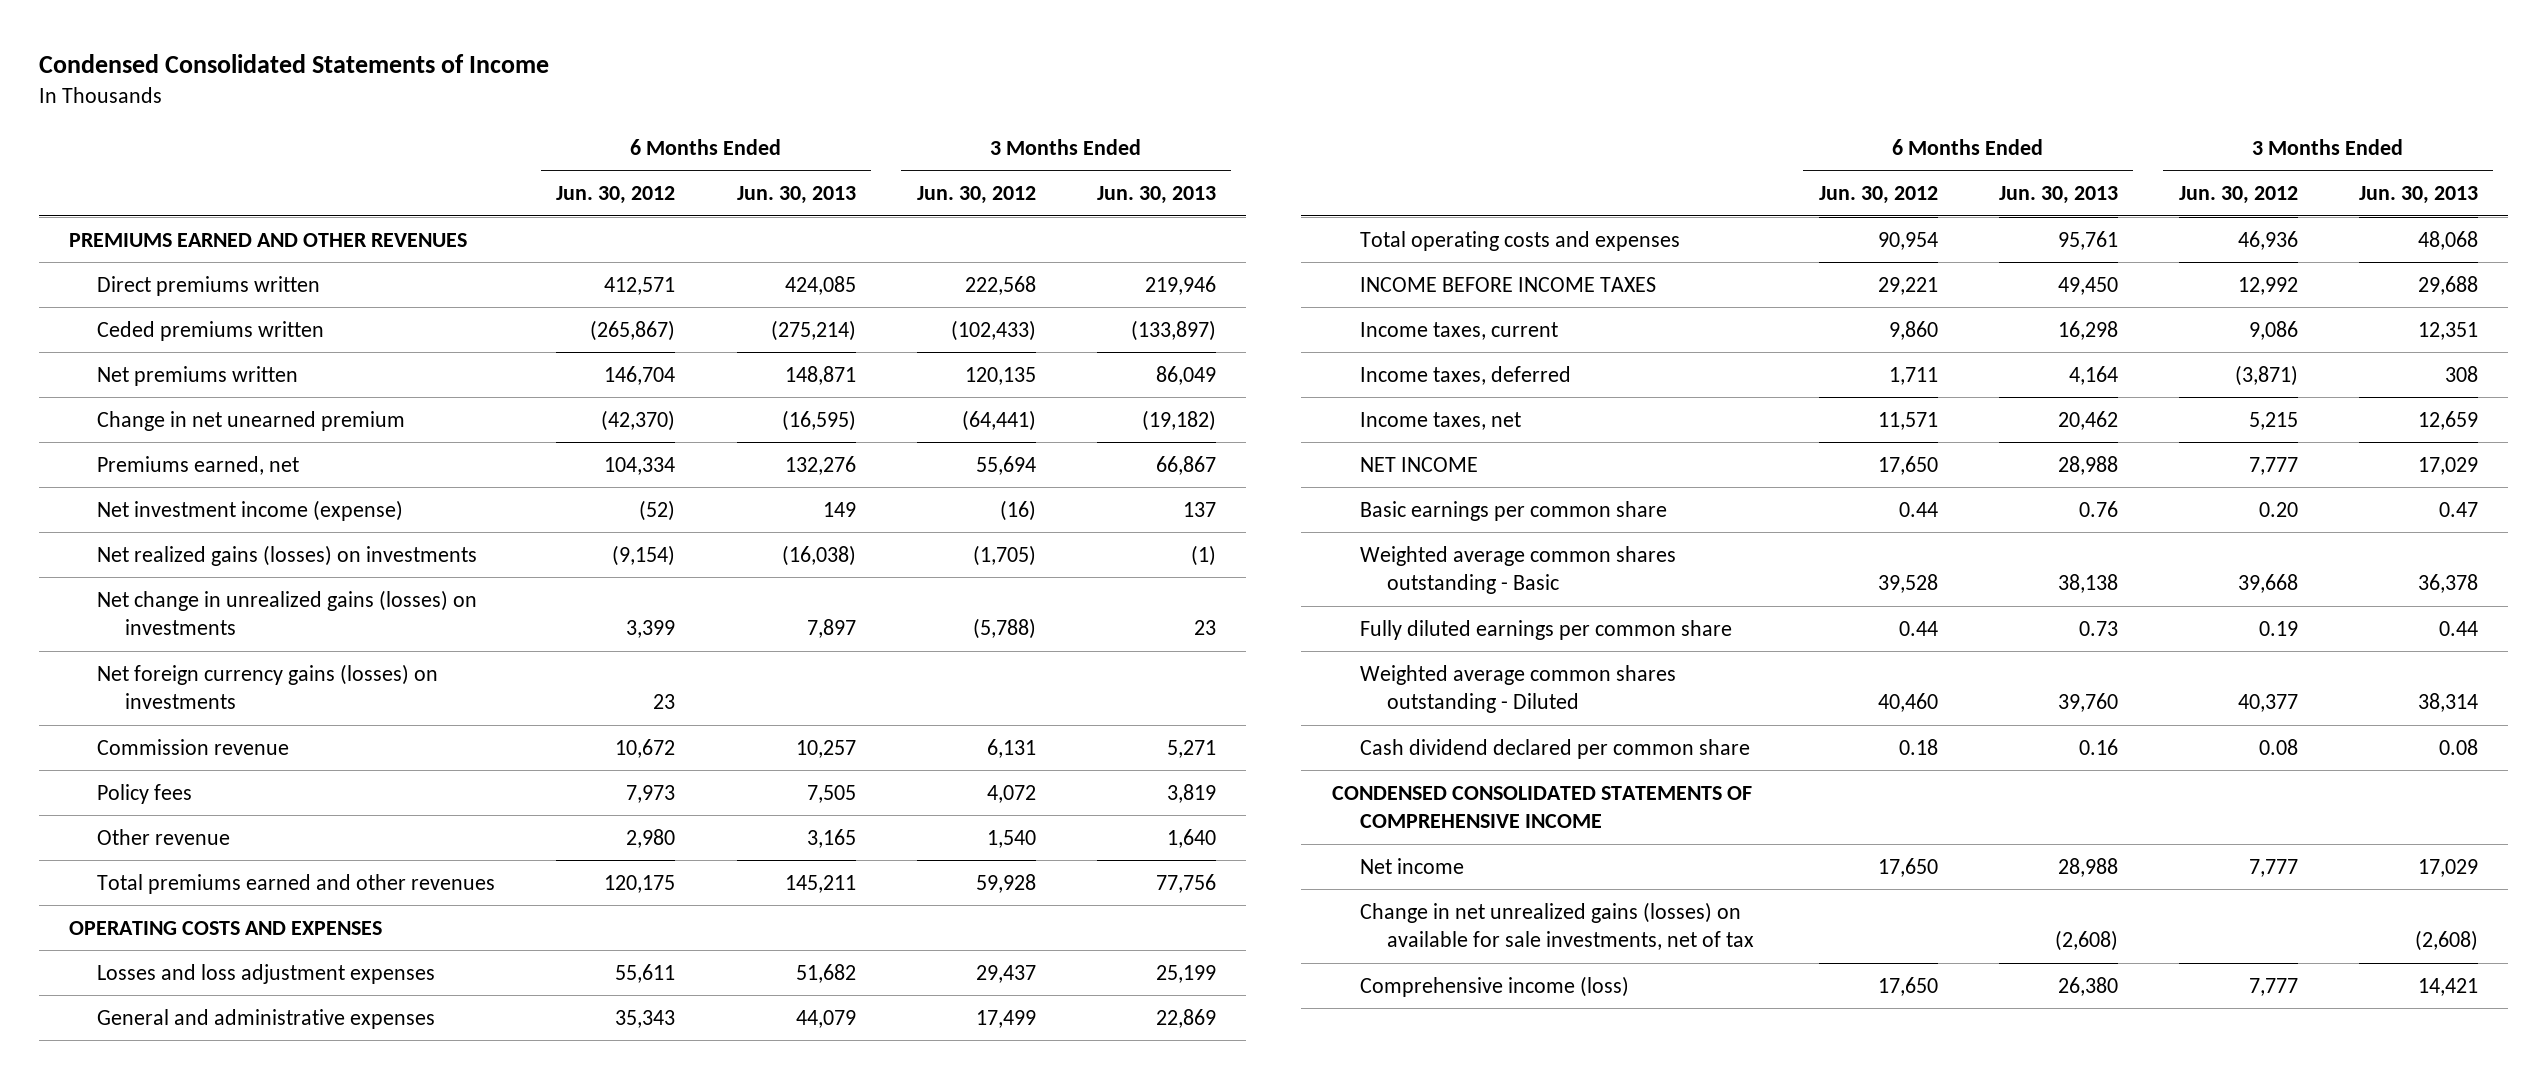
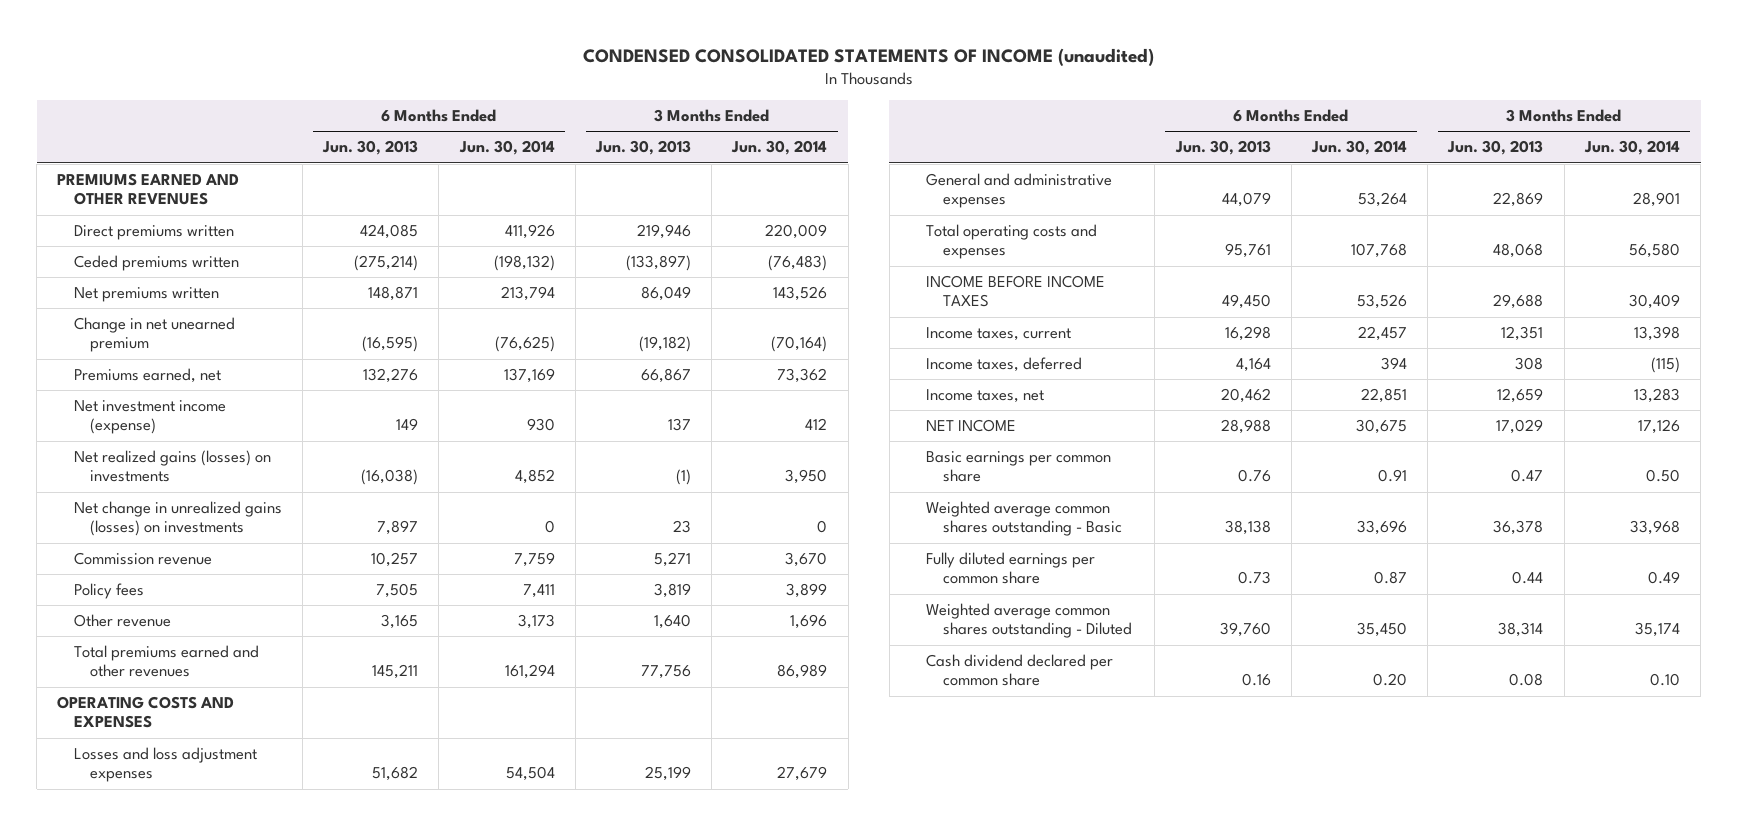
[38,54,549,74] Condensed Consolidated Statements of Income -> [582,47,1154,66] CONDENSED CONSOLIDATED STATEMENTS OF INCOME (unaudited)
[556,186,676,205] Jun. 30, 2012 -> none
[916,186,1036,205] Jun. 30, 2012 -> none
none -> [458,140,555,156] Jun. 30, 2014
none -> [731,140,828,156] Jun. 30, 2014
[97,663,439,710] Net foreign currency gains (losses) on investments -> none
[1331,785,1752,829] CONDENSED CONSOLIDATED STATEMENTS OF COMPREHENSIVE INCOME -> none
[1359,857,1464,874] Net income -> none
[1359,901,1755,951] Change in net unrealized gains (losses) on available for sale investments, net of tax -> none
[1359,975,1629,997] Comprehensive income (loss) -> none

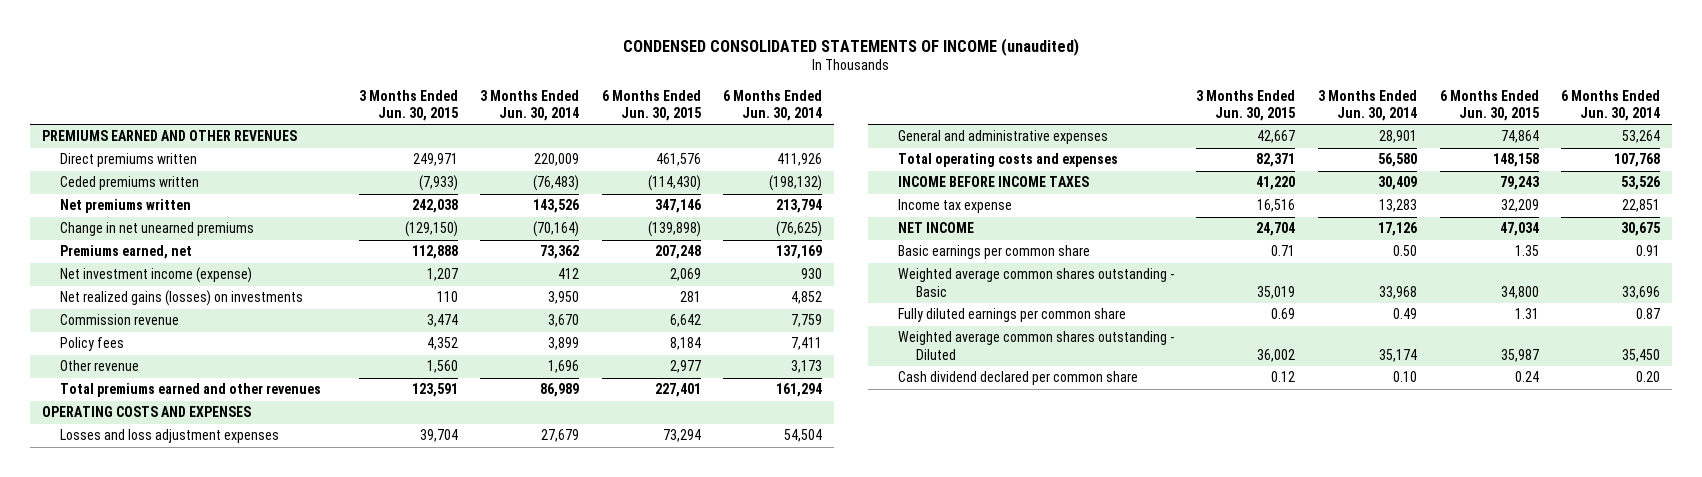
[322,140,419,156] Jun. 30, 2013 -> none
[594,140,691,156] Jun. 30, 2013 -> none
none -> [358,89,458,121] 3 Months Ended Jun. 30, 2015
none -> [601,89,701,121] 6 Months Ended Jun. 30, 2015
[73,316,235,353] Change in net unearned premium -> [59,222,254,237] Change in net unearned premiums
[73,500,282,537] Net change in unrealized gains (losses) on investments -> none
[926,326,1072,341] Income taxes, current -> none
[926,356,1083,372] Income taxes, deferred -> none
[926,388,1045,403] Income taxes, net -> [897,199,1012,214] Income tax expense

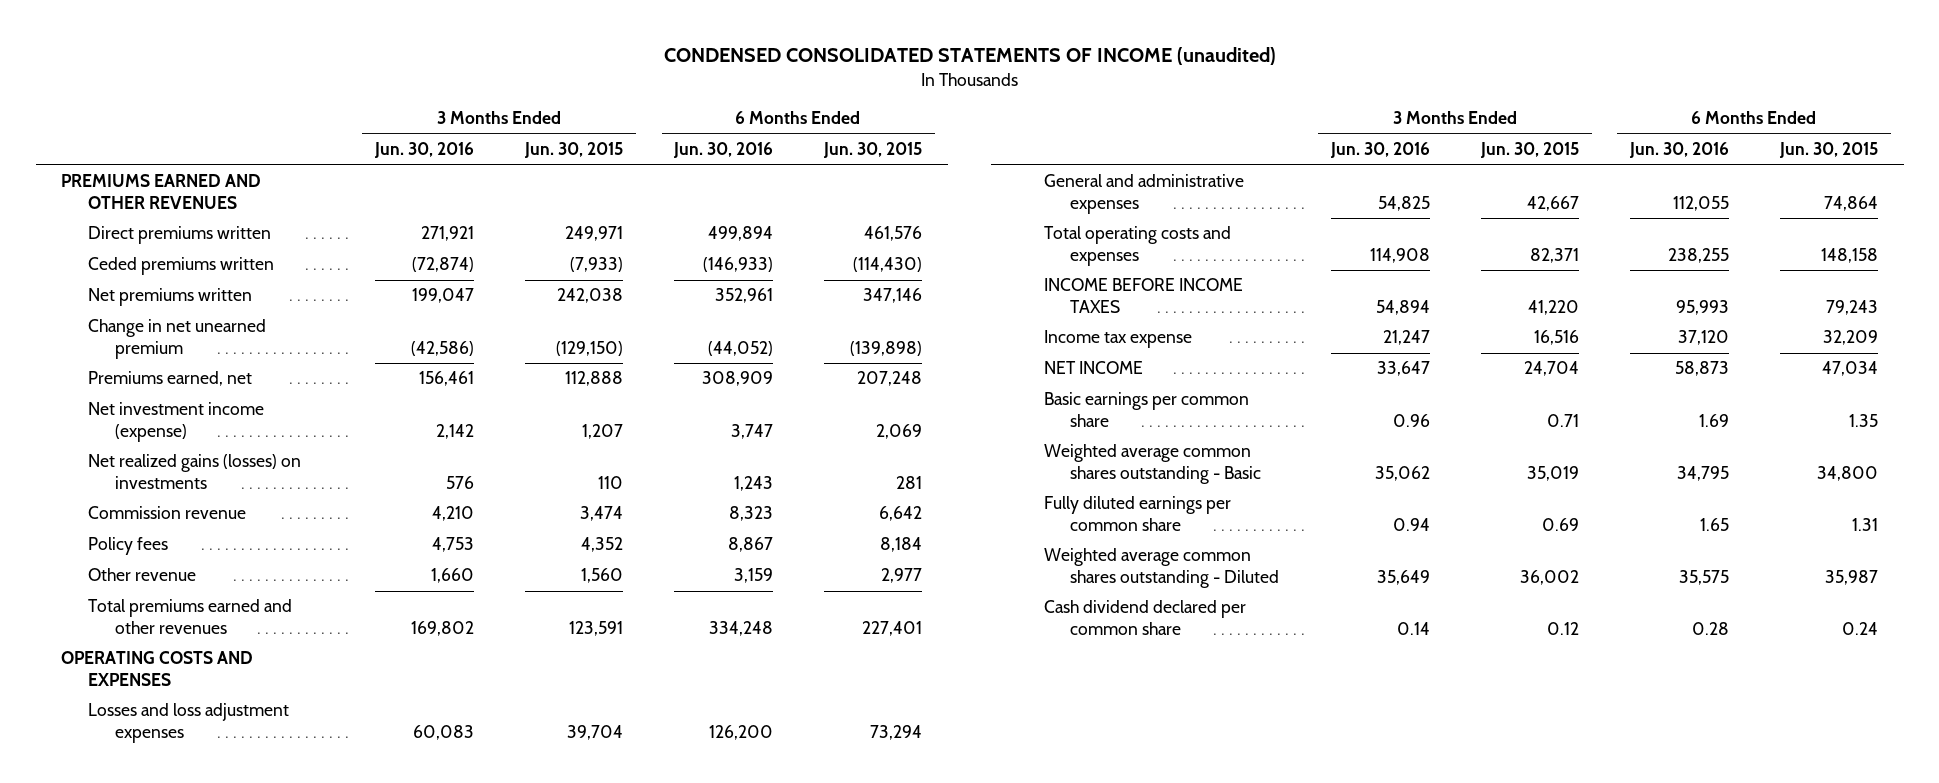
[480,89,580,121] 3 Months Ended Jun. 30, 2014 -> none
[723,89,823,121] 6 Months Ended Jun. 30, 2014 -> none
none -> [374,142,475,159] Jun. 30, 2016
none -> [673,142,774,159] Jun. 30, 2016
[59,222,254,237] Change in net unearned premiums -> [88,319,267,359] Change in net unearned premium

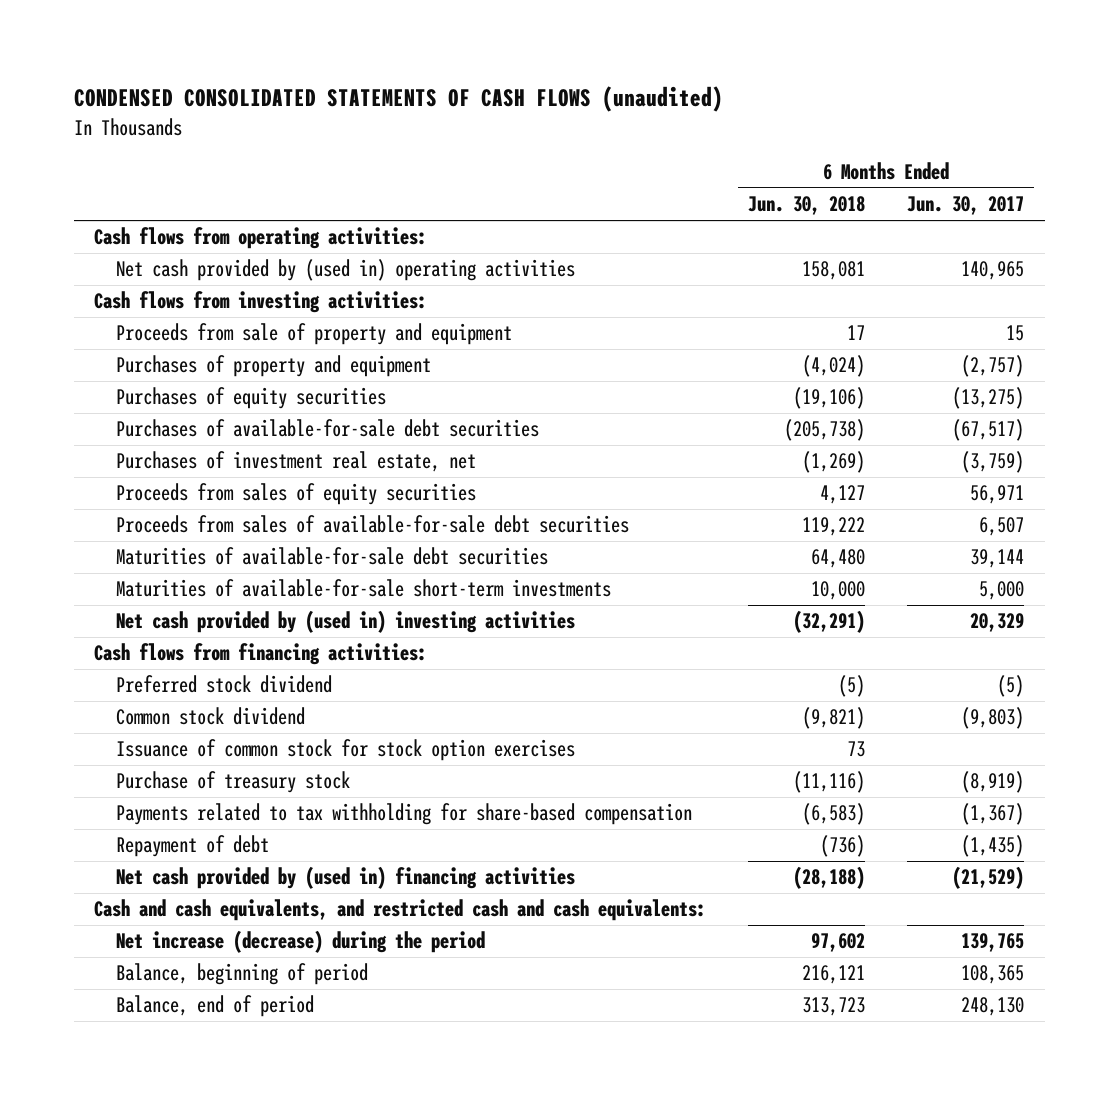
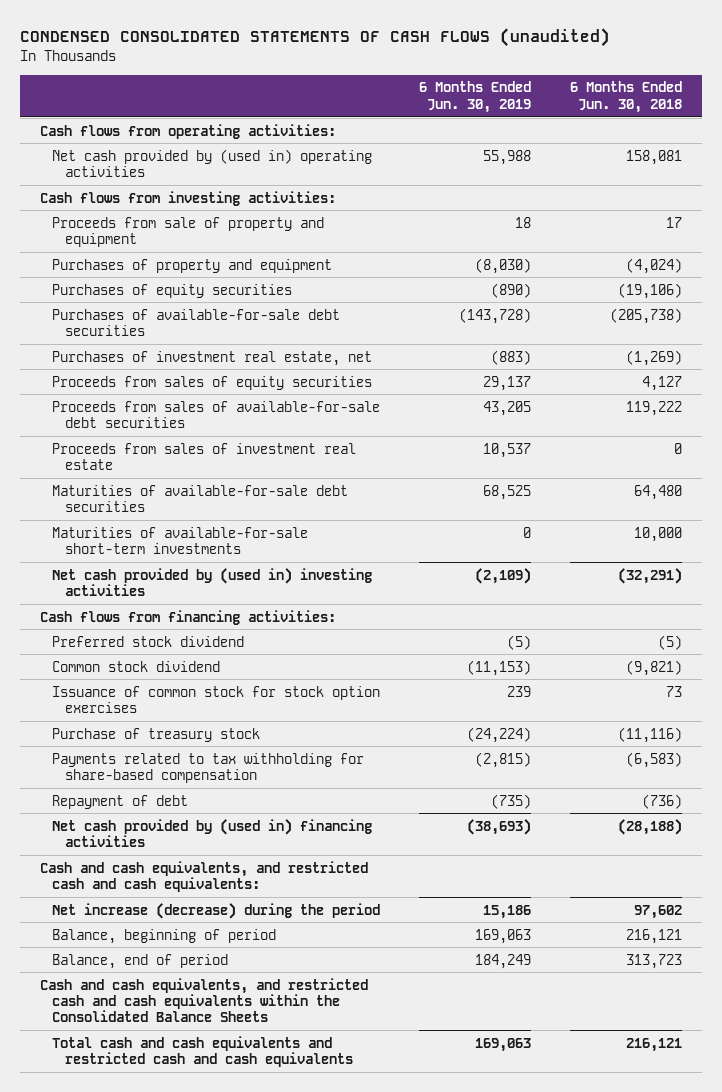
[907,196,1025,216] Jun. 30, 2017 -> none
none -> [419,81,532,113] 6 Months Ended Jun. 30, 2019
none -> [52,442,357,470] Proceeds from sales of investment real estate
none -> [39,977,368,1023] Cash and cash equivalents, and restricted cash and cash equivalents within the Consolidated Balance Sheets
none -> [52,1035,353,1067] Total cash and cash equivalents and restricted cash and cash equivalents

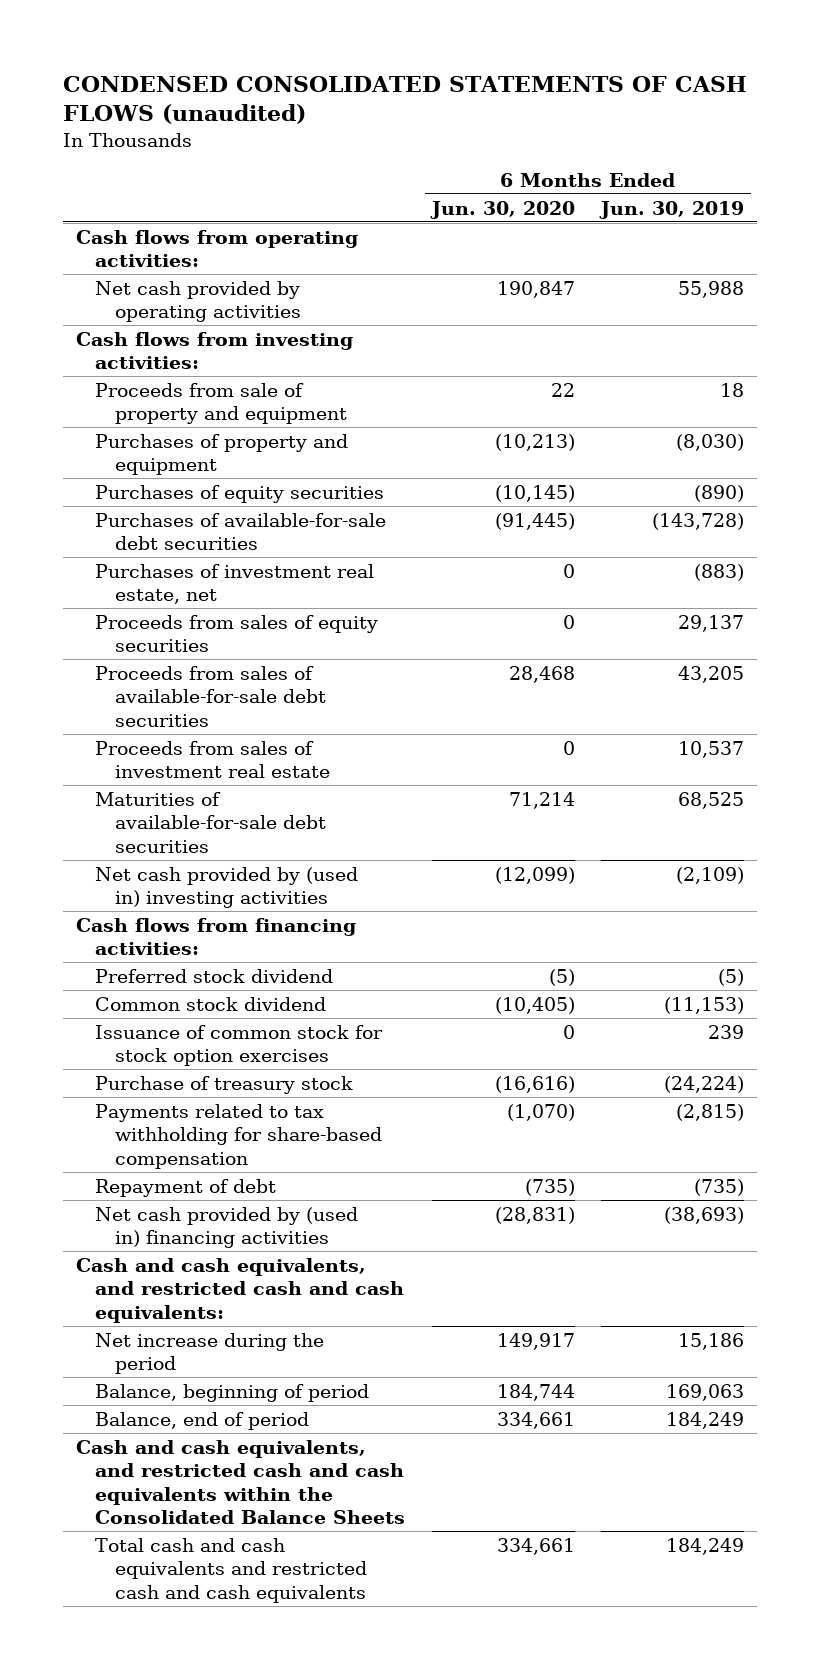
[570,81,683,113] 6 Months Ended Jun. 30, 2018 -> none
none -> [429,200,575,219] Jun. 30, 2020
[52,148,373,177] Net cash provided by (used in) operating activities -> [95,280,301,323] Net cash provided by operating activities
[52,526,309,554] Maturities of available-for-sale short-term investments -> none
[52,902,381,919] Net increase (decrease) during the period -> [95,1332,325,1375] Net increase during the period
[475,1037,532,1052] 169,063 -> [666,1537,745,1555] 184,249

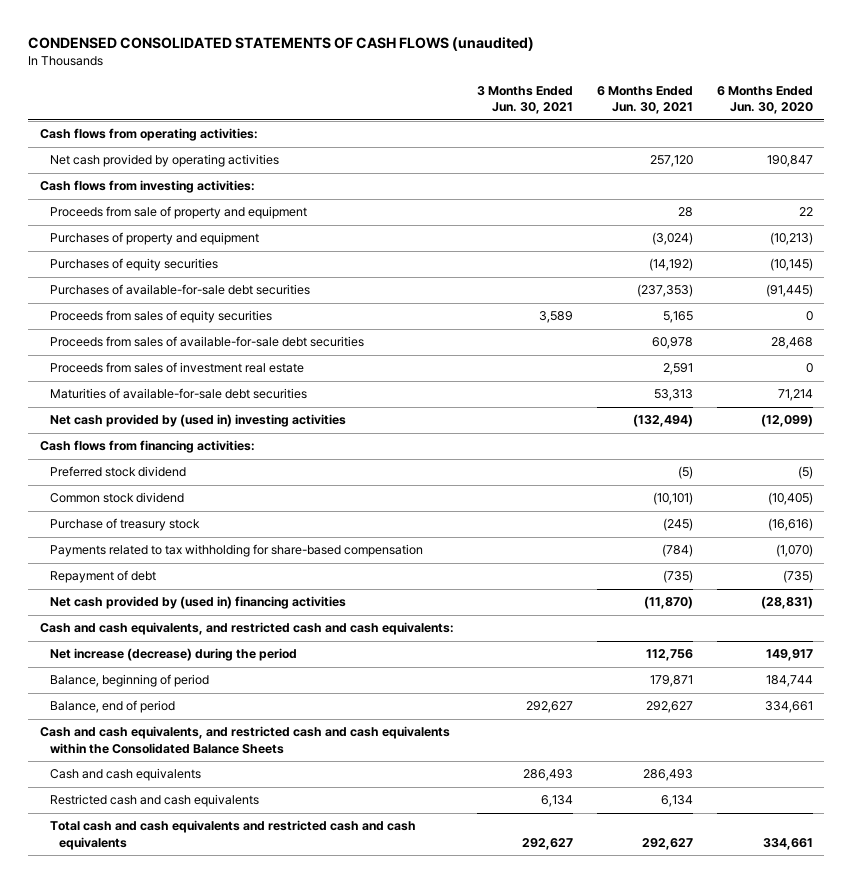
[599,200,745,219] Jun. 30, 2019 -> none
none -> [477,85,574,115] 3 Months Ended Jun. 30, 2021
none -> [596,85,693,115] 6 Months Ended Jun. 30, 2021
[95,563,375,605] Purchases of investment real estate, net -> none
[95,1024,384,1067] Issuance of common stock for stock option exercises -> none
[95,1332,325,1375] Net increase during the period -> [49,648,297,662] Net increase (decrease) during the period
none -> [49,768,201,782] Cash and cash equivalents
none -> [49,794,259,808] Restricted cash and cash equivalents

